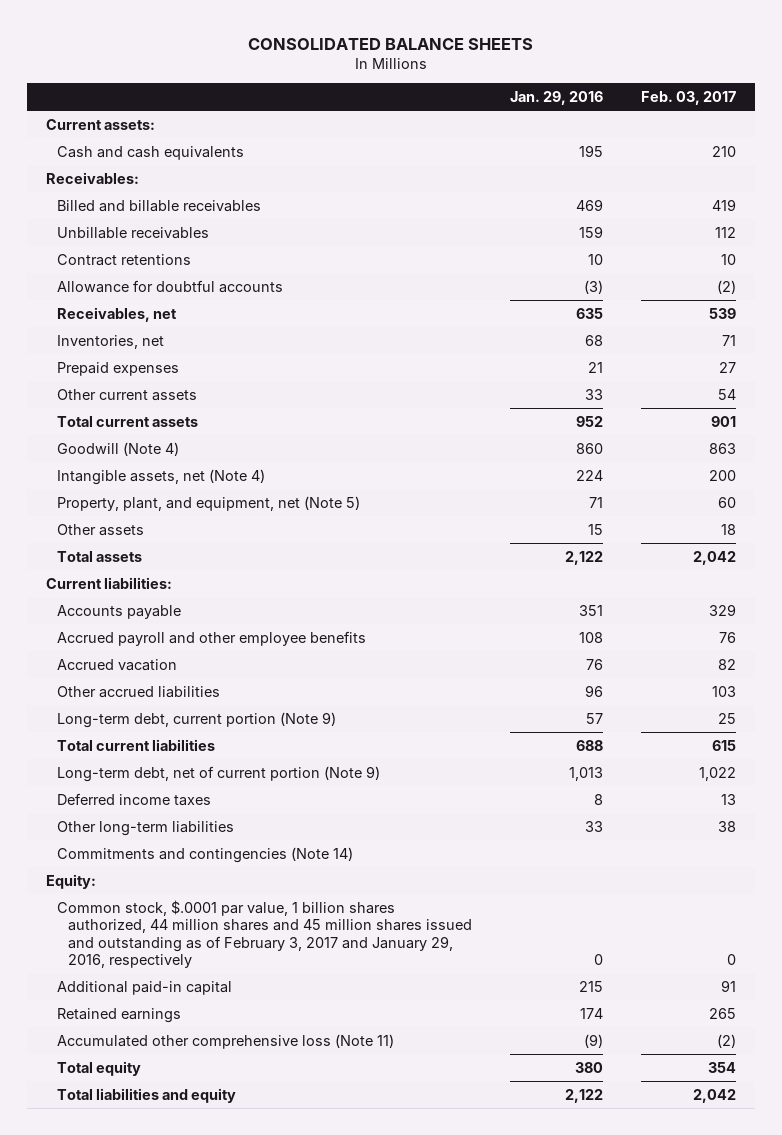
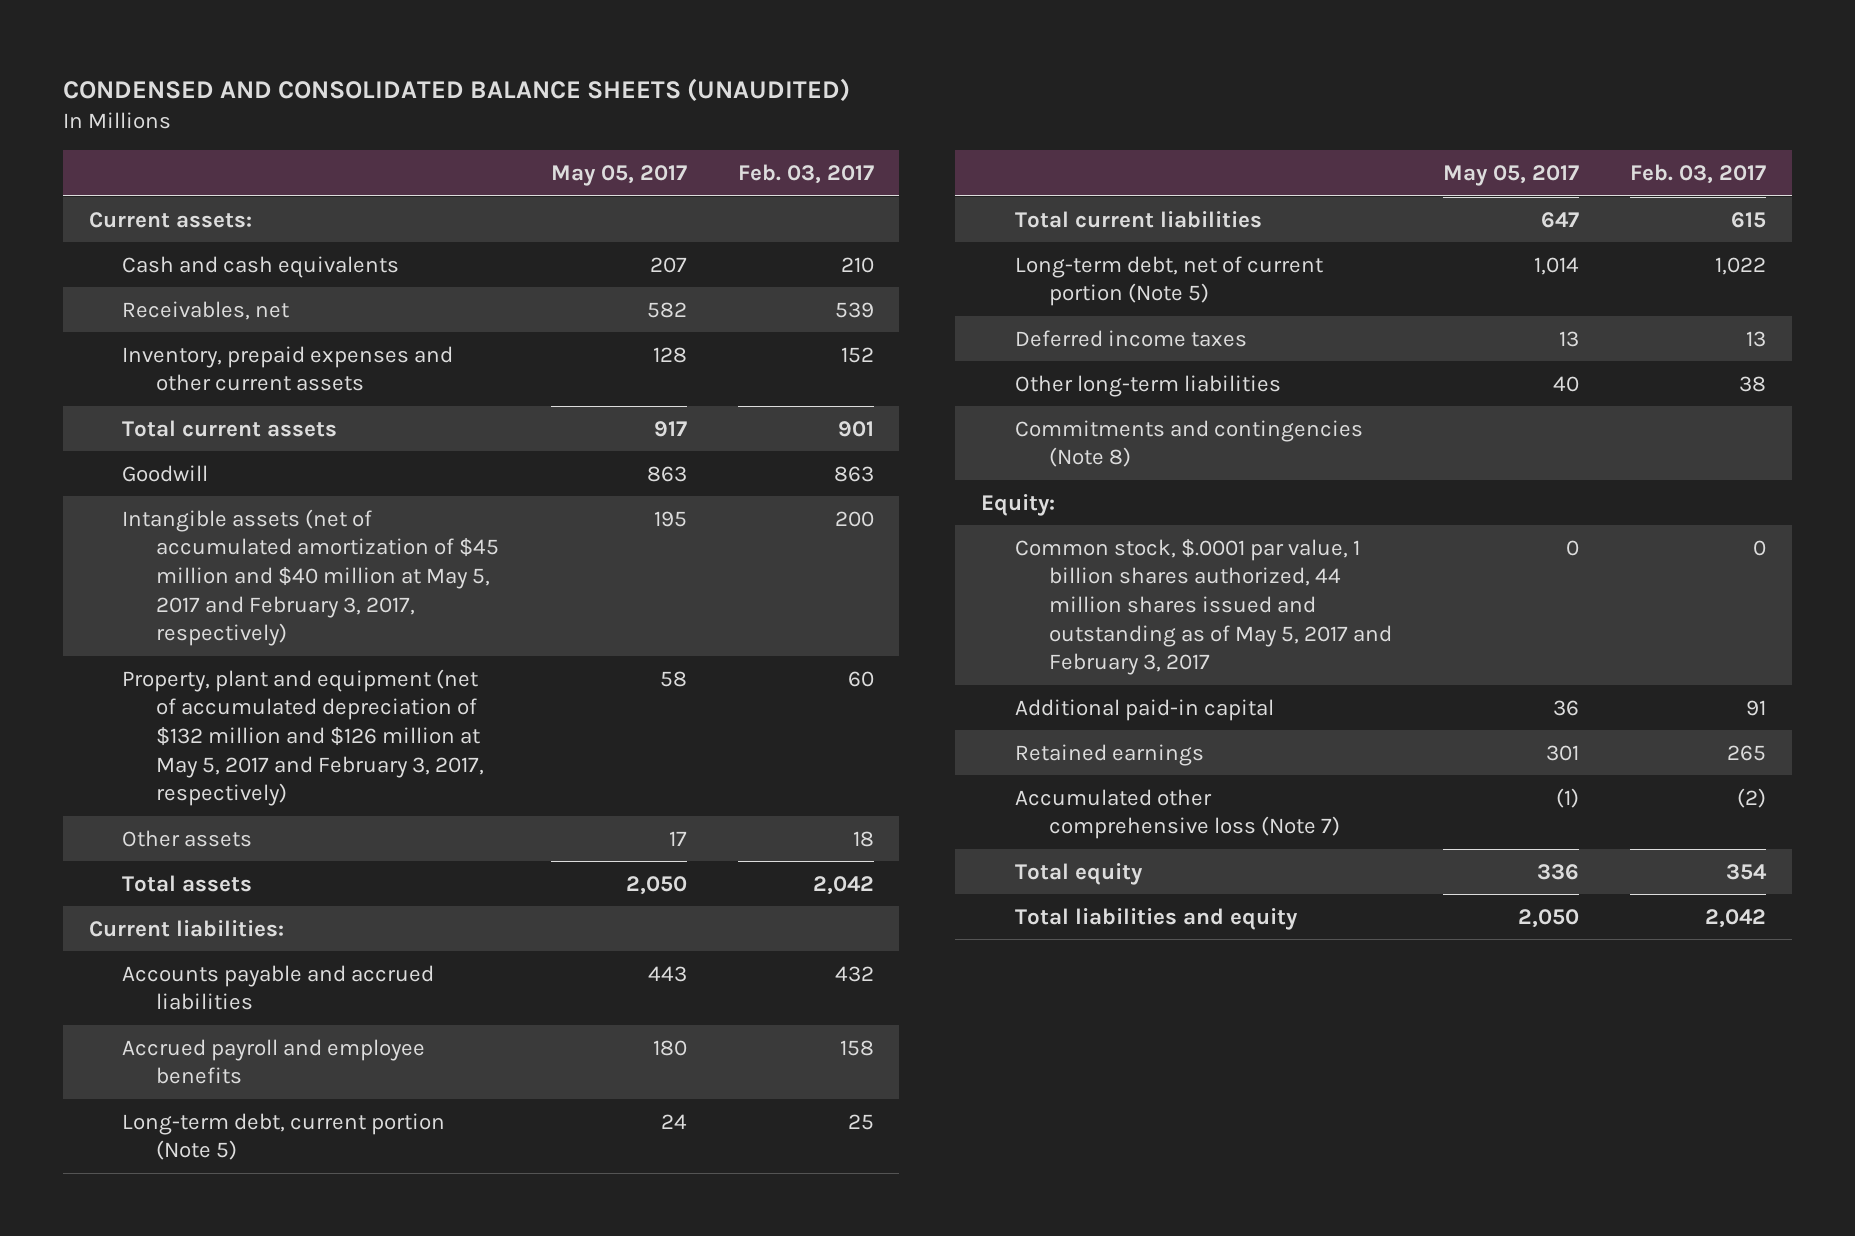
[248,37,534,50] CONSOLIDATED BALANCE SHEETS -> [63,77,851,102] CONDENSED AND CONSOLIDATED BALANCE SHEETS (UNAUDITED)
[509,90,603,105] Jan. 29, 2016 -> none
none -> [550,164,687,186] May 05, 2017
[46,171,140,184] Receivables: -> none
[56,199,261,212] Billed and billable receivables -> none
[56,226,209,239] Unbillable receivables -> none
[56,253,191,266] Contract retentions -> none
[56,279,283,293] Allowance for doubtful accounts -> none
[56,334,164,349] Inventories, net -> none
[56,361,179,376] Prepaid expenses -> none
[56,388,197,401] Other current assets -> none
none -> [122,345,454,392] Inventory, prepaid expenses and other current assets
[56,441,179,456] Goodwill (Note 4) -> [122,464,209,482] Goodwill
[56,468,265,485] Intangible assets, net (Note 4) -> [122,508,500,647] Intangible assets (net of accumulated amortization of $45 million and $40 million at May 5, 2017 and February 3, 2017, respectively)
[56,495,360,511] Property, plant, and equipment, net (Note 5) -> [122,668,485,807] Property, plant and equipment (net of accumulated depreciation of $132 million and $126 million at May 5, 2017 and February 3, 2017, respectively)
[56,604,181,619] Accounts payable -> none
[56,658,177,671] Accrued vacation -> none
[56,685,220,698] Other accrued liabilities -> none
none -> [122,964,435,1011] Accounts payable and accrued liabilities
[56,630,366,646] Accrued payroll and other employee benefits -> [122,1038,426,1085] Accrued payroll and employee benefits
[718,631,736,643] 76 -> [839,1039,874,1056] 158
[56,711,336,728] Long-term debt, current portion (Note 9) -> [122,1112,446,1161] Long-term debt, current portion (Note 5)
[56,765,380,782] Long-term debt, net of current portion (Note 9) -> [1014,255,1323,307] Long-term debt, net of current portion (Note 5)
[56,846,353,863] Commitments and contingencies (Note 14) -> [1014,419,1363,468] Commitments and contingencies (Note 8)
[56,899,472,969] Common stock, $.0001 par value, 1 billion shares authorized, 44 million shares and 45 million shares issued and outstanding as of February 3, 2017 and January 29, 2016, respectively -> [1014,538,1392,676] Common stock, $.0001 par value, 1 billion shares authorized, 44 million shares issued and outstanding as of May 5, 2017 and February 3, 2017
[56,1033,394,1049] Accumulated other comprehensive loss (Note 11) -> [1014,788,1340,840] Accumulated other comprehensive loss (Note 7)

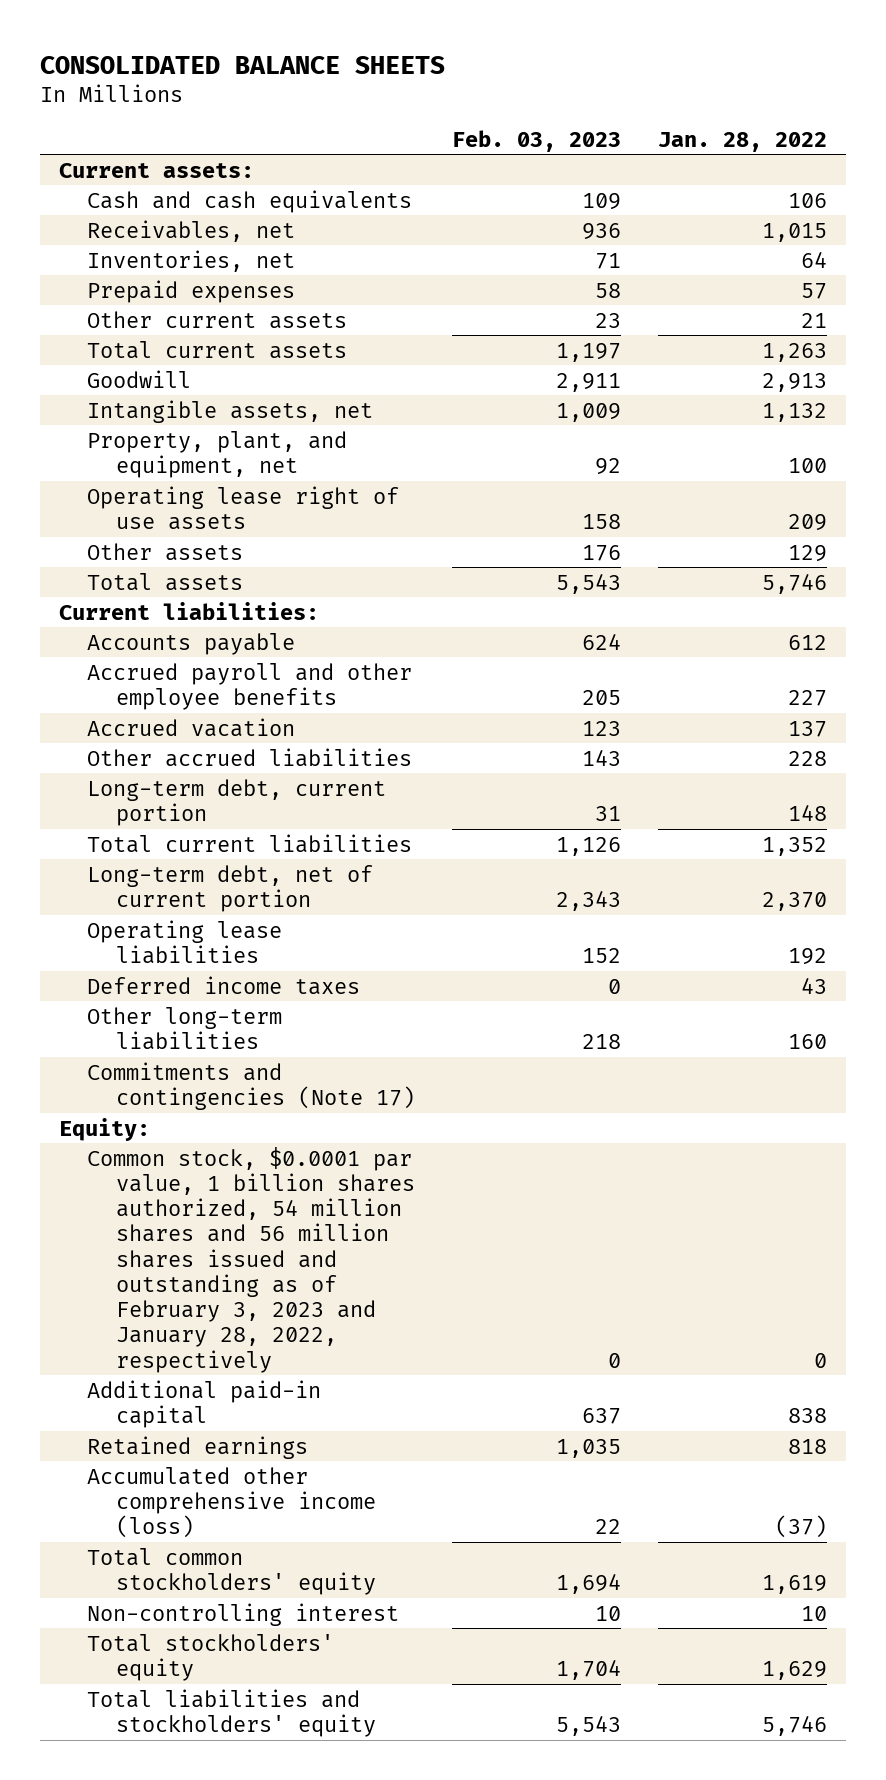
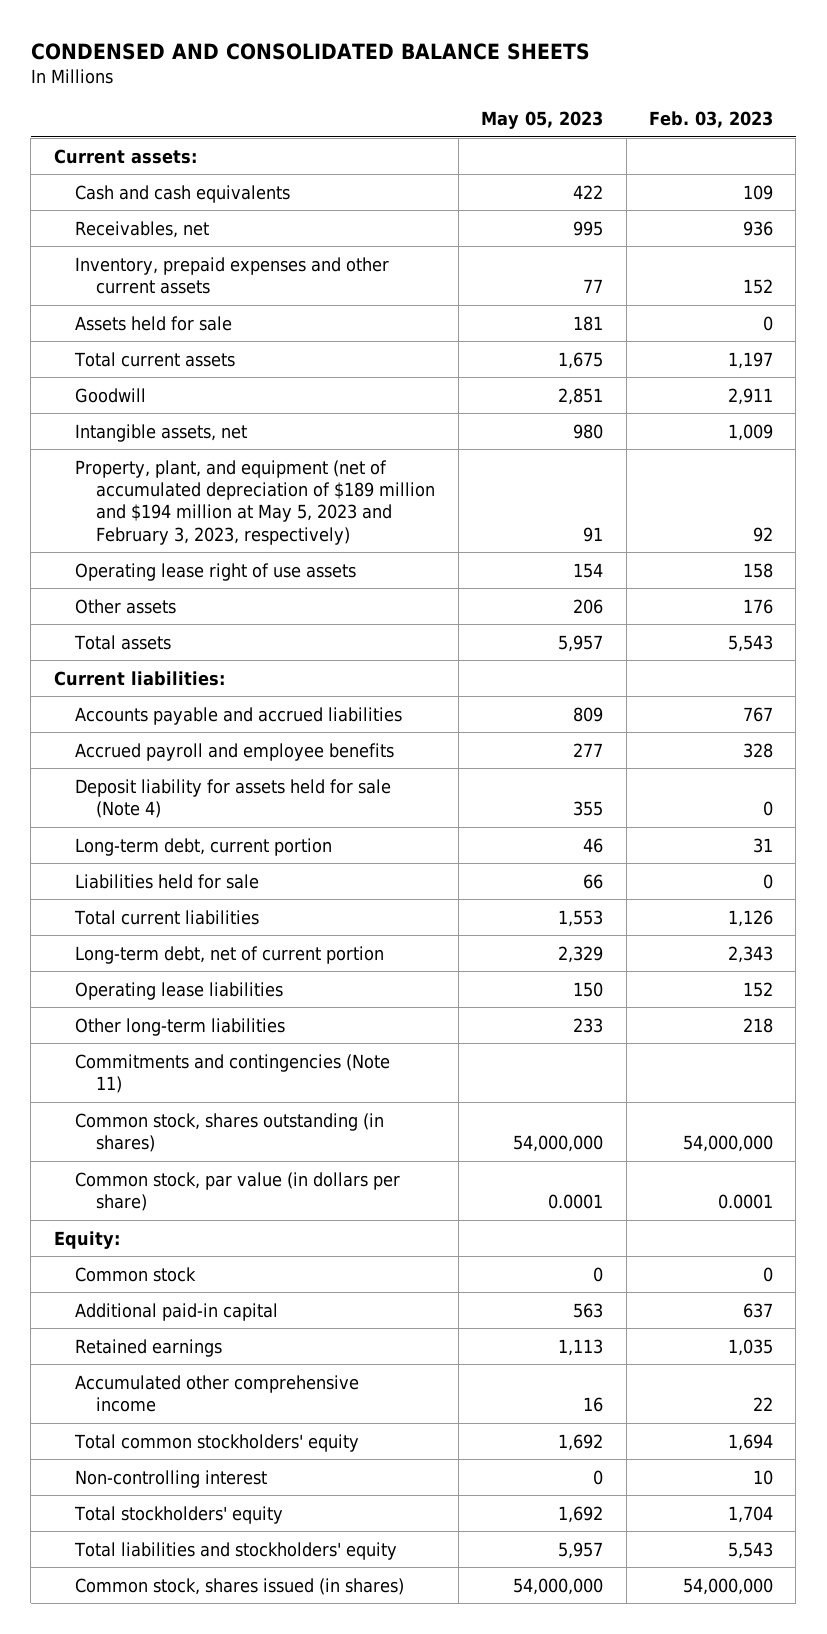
[40,55,446,74] CONSOLIDATED BALANCE SHEETS -> [30,42,590,60] CONDENSED AND CONSOLIDATED BALANCE SHEETS
[658,131,828,152] Jan. 28, 2022 -> none
none -> [481,111,604,130] May 05, 2023
[87,249,296,272] Inventories, net -> none
[87,279,296,303] Prepaid expenses -> none
[87,310,348,329] Other current assets -> none
none -> [75,256,390,294] Inventory, prepaid expenses and other current assets
none -> [75,315,233,331] Assets held for sale
[87,430,348,478] Property, plant, and equipment, net -> [75,459,436,545] Property, plant, and equipment (net of accumulated depreciation of $189 million and $194 million at May 5, 2023 and February 3, 2023, respectively)
[87,632,296,655] Accounts payable -> none
[87,717,296,737] Accrued vacation -> none
[87,747,413,767] Other accrued liabilities -> none
none -> [75,706,403,725] Accounts payable and accrued liabilities
[87,662,413,710] Accrued payroll and other employee benefits -> [75,742,395,761] Accrued payroll and employee benefits
[581,689,621,705] 205 -> [743,742,774,758] 328
none -> [75,778,392,818] Deposit liability for assets held for sale (Note 4)
none -> [75,873,260,889] Liabilities held for sale
[87,975,361,995] Deferred income taxes -> none
[87,1061,415,1110] Commitments and contingencies (Note 17) -> [75,1053,391,1093] Commitments and contingencies (Note 11)
none -> [75,1112,385,1152] Common stock, shares outstanding (in shares)
none -> [75,1171,401,1211] Common stock, par value (in dollars per share)
[87,1146,415,1373] Common stock, $0.0001 par value, 1 billion shares authorized, 54 million shares and 56 million shares issued and outstanding as of February 3, 2023 and January 28, 2022, respectively -> [75,1266,197,1282] Common stock
[87,1466,376,1539] Accumulated other comprehensive income (loss) -> [75,1374,360,1412] Accumulated other comprehensive income
none -> [75,1577,405,1595] Common stock, shares issued (in shares)

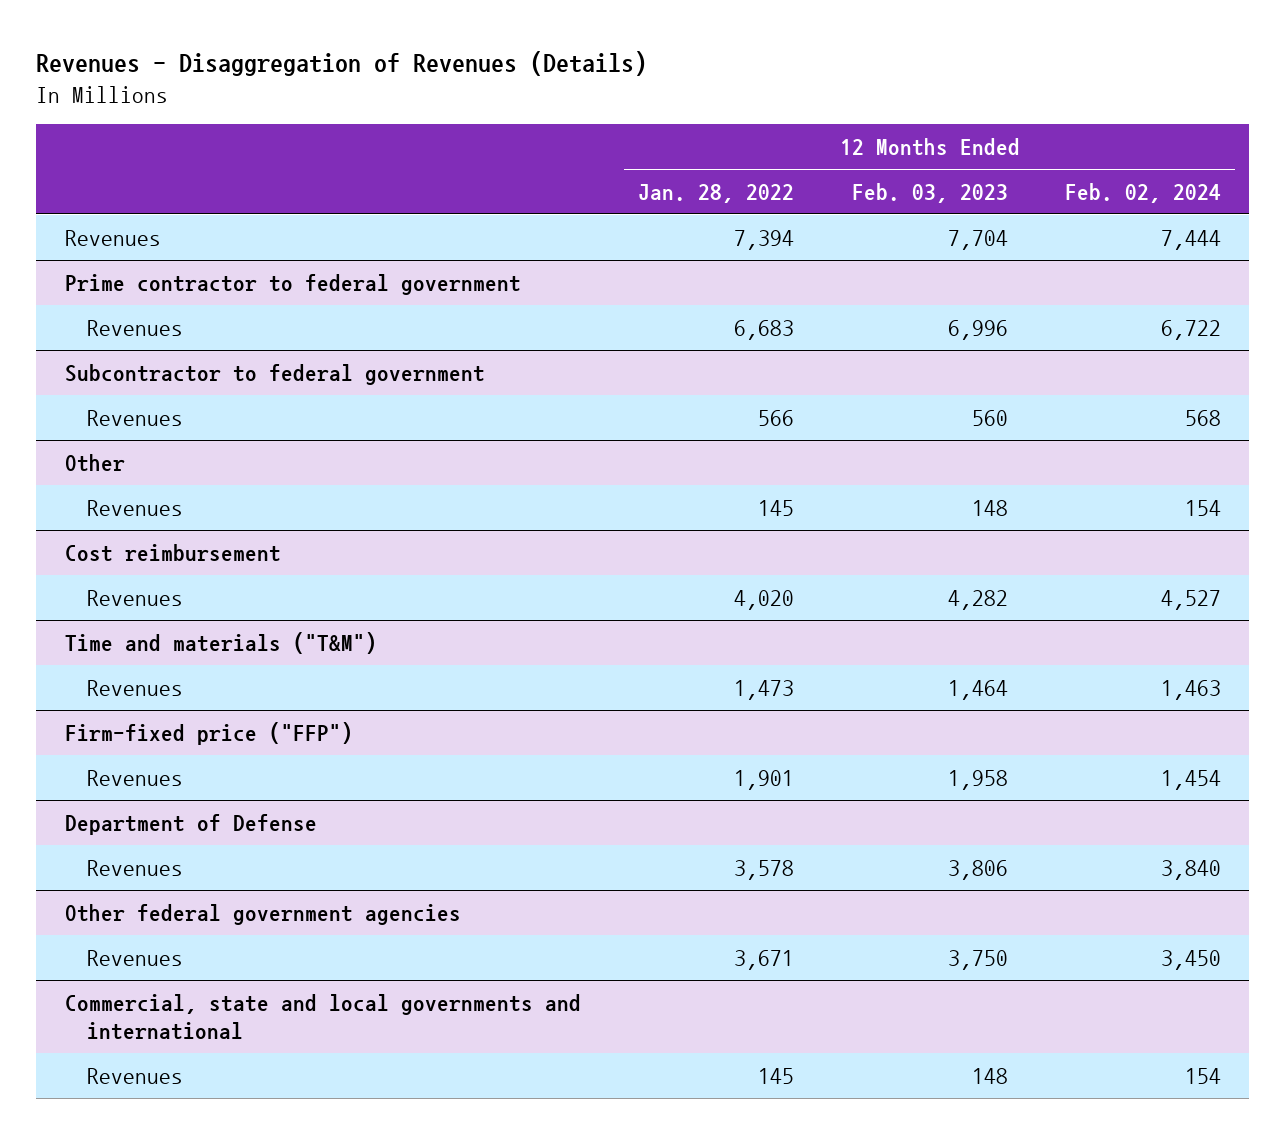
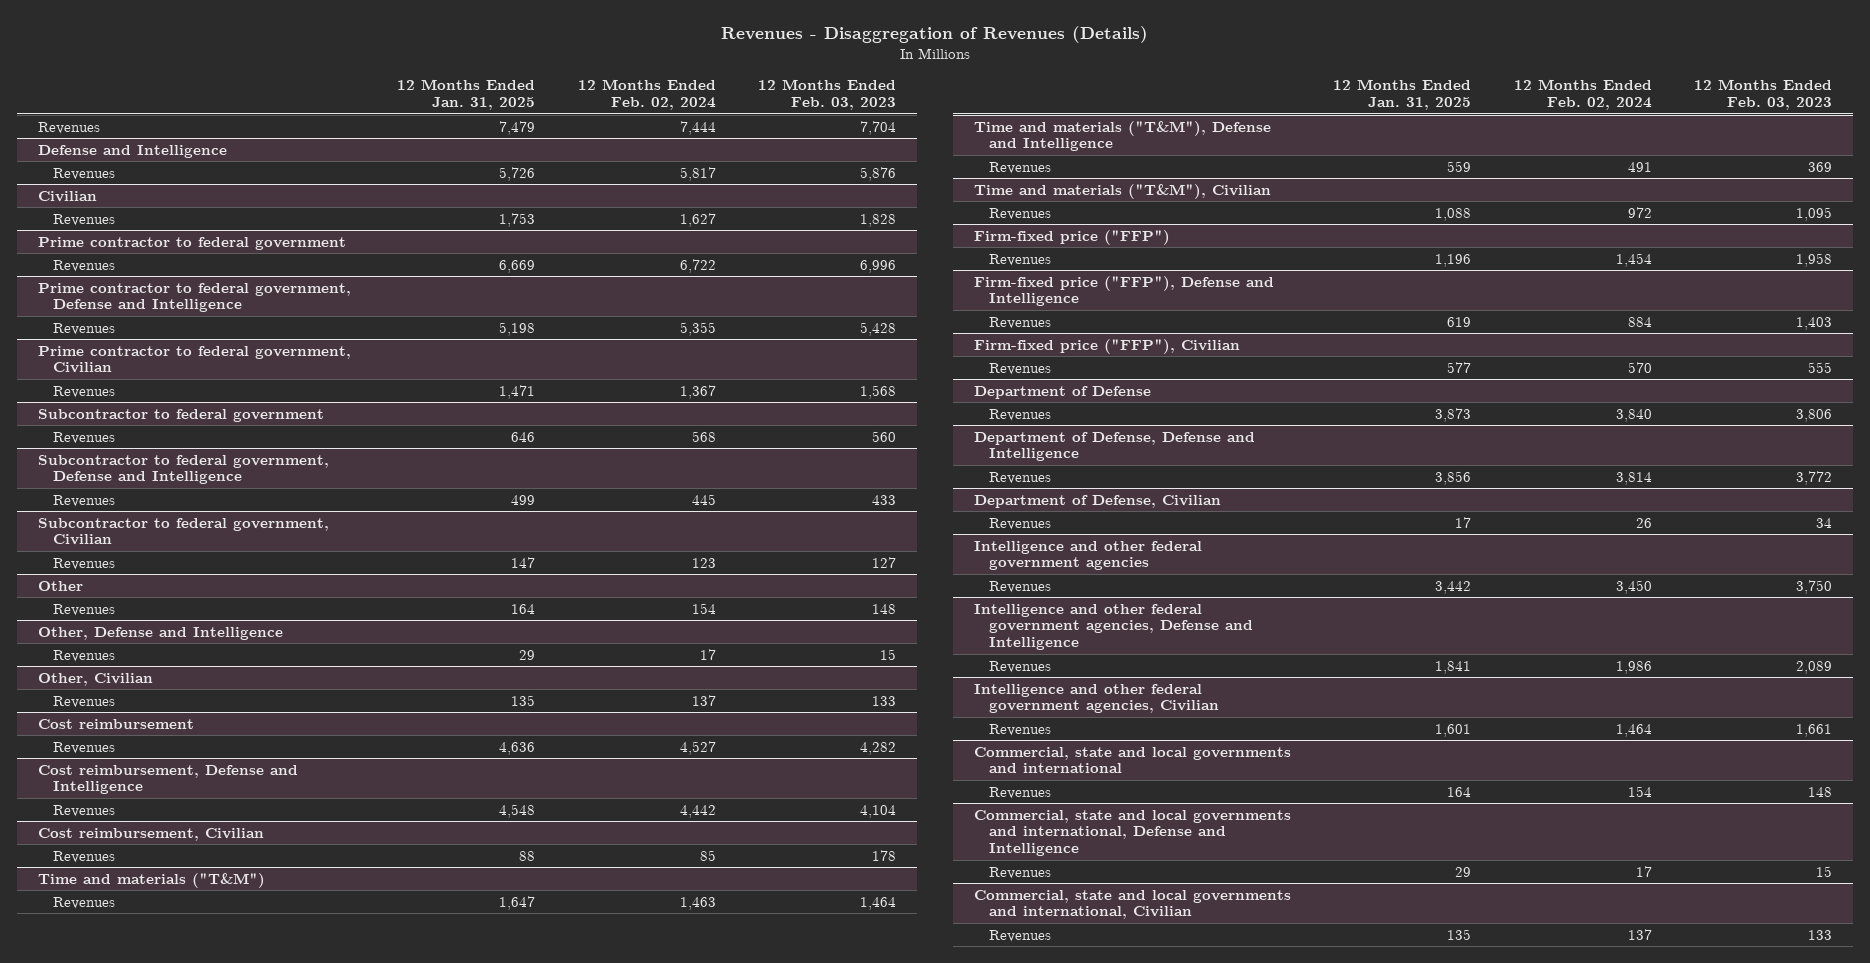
[638,183,795,203] Jan. 28, 2022 -> none
none -> [397,78,536,110] 12 Months Ended Jan. 31, 2025
none -> [38,144,228,158] Defense and Intelligence
none -> [53,167,116,180] Revenues
none -> [38,190,98,202] Civilian
none -> [53,213,116,226] Revenues
none -> [38,282,352,313] Prime contractor to federal government, Defense and Intelligence
none -> [53,322,116,335] Revenues
none -> [38,345,352,374] Prime contractor to federal government, Civilian
none -> [53,385,116,398] Revenues
none -> [38,454,330,485] Subcontractor to federal government, Defense and Intelligence
none -> [53,494,116,507] Revenues
none -> [38,517,330,546] Subcontractor to federal government, Civilian
none -> [53,557,116,570] Revenues
none -> [38,626,284,640] Other, Defense and Intelligence
none -> [53,649,116,662] Revenues
none -> [38,672,154,686] Other, Civilian
none -> [53,695,116,708] Revenues
none -> [38,764,299,795] Cost reimbursement, Defense and Intelligence
none -> [53,804,116,817] Revenues
none -> [38,827,265,841] Cost reimbursement, Civilian
none -> [53,850,116,863] Revenues
none -> [974,120,1272,152] Time and materials ("T&M"), Defense and Intelligence
none -> [989,161,1052,174] Revenues
none -> [974,183,1272,199] Time and materials ("T&M"), Civilian
none -> [989,207,1052,220] Revenues
none -> [974,275,1275,307] Firm-fixed price ("FFP"), Defense and Intelligence
none -> [989,316,1052,329] Revenues
none -> [974,338,1241,354] Firm-fixed price ("FFP"), Civilian
none -> [989,362,1052,375] Revenues
none -> [974,431,1256,462] Department of Defense, Defense and Intelligence
none -> [989,471,1052,484] Revenues
none -> [974,494,1222,508] Department of Defense, Civilian
none -> [989,517,1052,530] Revenues
[65,903,462,925] Other federal government agencies -> [974,540,1203,571] Intelligence and other federal government agencies
none -> [974,603,1254,651] Intelligence and other federal government agencies, Defense and Intelligence
none -> [989,660,1052,673] Revenues
none -> [974,683,1220,714] Intelligence and other federal government agencies, Civilian
none -> [989,723,1052,736] Revenues
none -> [974,809,1292,857] Commercial, state and local governments and international, Defense and Intelligence
none -> [989,866,1052,879] Revenues
none -> [974,889,1292,920] Commercial, state and local governments and international, Civilian
none -> [989,929,1052,942] Revenues

